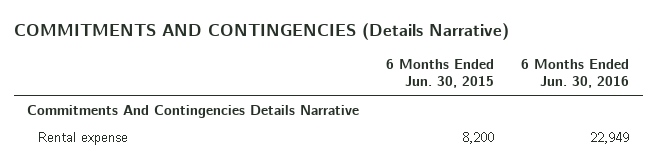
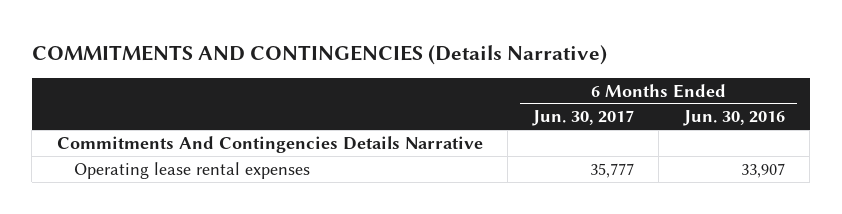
[386,58,495,89] 6 Months Ended Jun. 30, 2015 -> none
none -> [531,110,634,127] Jun. 30, 2017
[38,131,129,145] Rental expense -> [73,161,310,179] Operating lease rental expenses
[590,131,630,144] 22,949 -> [740,162,785,178] 33,907

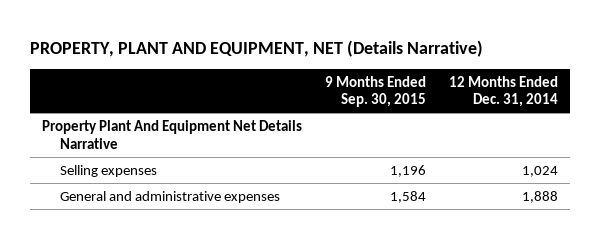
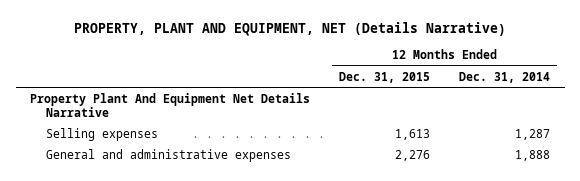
[325,75,427,108] 9 Months Ended Sep. 30, 2015 -> none
none -> [339,71,431,83] Dec. 31, 2015
[522,165,559,177] 1,024 -> [515,128,551,140] 1,287

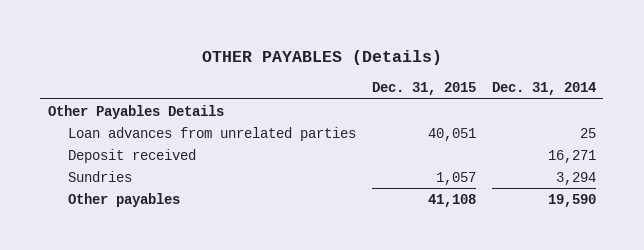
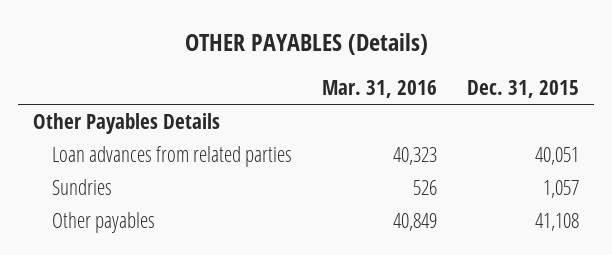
[491,82,596,96] Dec. 31, 2014 -> none
none -> [321,80,437,99] Mar. 31, 2016
[68,148,197,163] Deposit received -> none
[68,126,357,141] Loan advances from unrelated parties -> [51,145,292,167] Loan advances from related parties

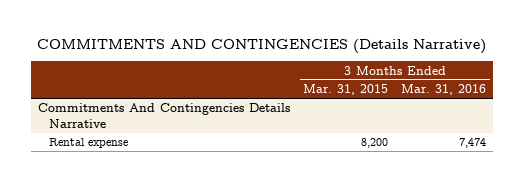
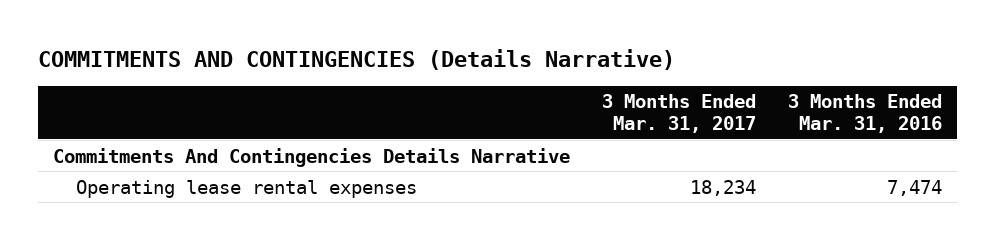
[303,84,389,96] Mar. 31, 2015 -> none
none -> [601,94,756,134] 3 Months Ended Mar. 31, 2017
[49,138,129,149] Rental expense -> [76,179,418,198] Operating lease rental expenses

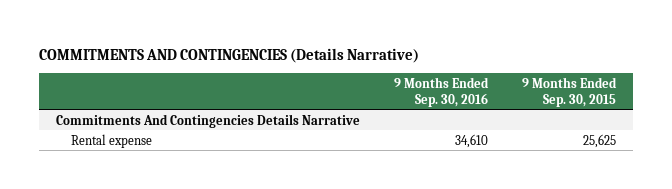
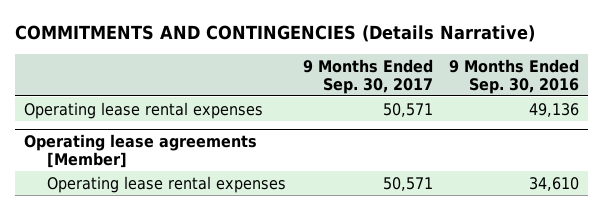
[521,76,617,107] 9 Months Ended Sep. 30, 2015 -> none
none -> [302,58,433,94] 9 Months Ended Sep. 30, 2017
[56,113,361,128] Commitments And Contingencies Details Narrative -> none
[71,133,153,148] Rental expense -> [23,101,263,119] Operating lease rental expenses
[455,133,489,148] 34,610 -> [529,102,580,117] 49,136
none -> [23,134,257,169] Operating lease agreements [Member]
none -> [47,175,287,193] Operating lease rental expenses

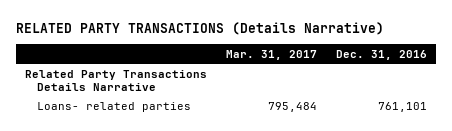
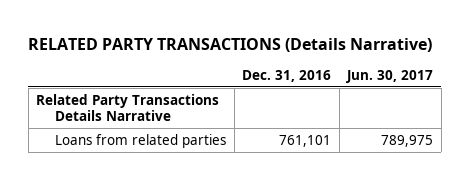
[225,49,317,60] Mar. 31, 2017 -> none
none -> [346,70,434,84] Jun. 30, 2017
[36,101,191,112] Loans- related parties -> [54,133,226,148] Loans from related parties

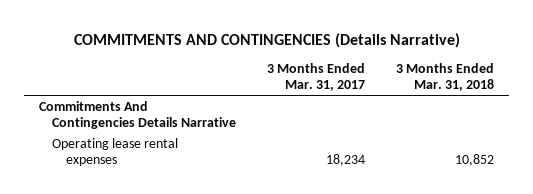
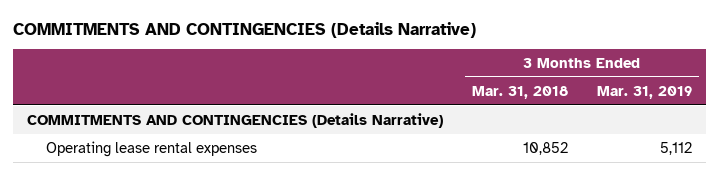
[267,63,366,92] 3 Months Ended Mar. 31, 2017 -> none
none -> [596,85,692,99] Mar. 31, 2019
[39,100,237,129] Commitments And Contingencies Details Narrative -> [27,112,444,128] COMMITMENTS AND CONTINGENCIES (Details Narrative)

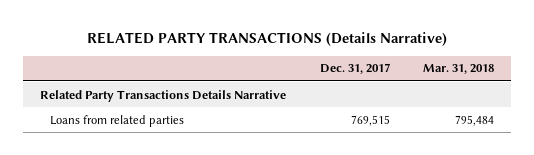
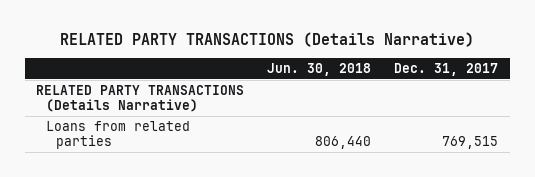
[423,64,495,75] Mar. 31, 2018 -> none
none -> [267,63,372,77] Jun. 30, 2018
[40,89,287,102] Related Party Transactions Details Narrative -> [36,85,245,113] RELATED PARTY TRANSACTIONS (Details Narrative)

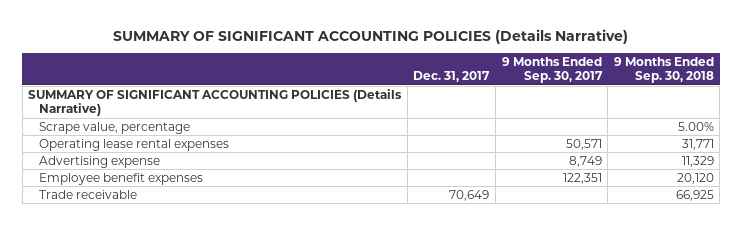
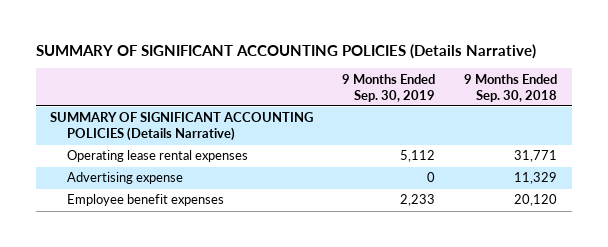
[413,71,491,83] Dec. 31, 2017 -> none
[501,57,603,84] 9 Months Ended Sep. 30, 2017 -> none
none -> [342,73,436,102] 9 Months Ended Sep. 30, 2019
[38,121,190,134] Scrape value, percentage -> none
[38,189,137,199] Trade receivable -> none

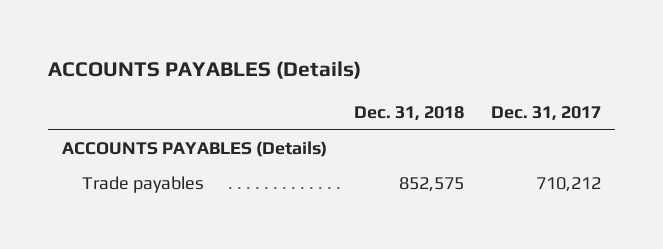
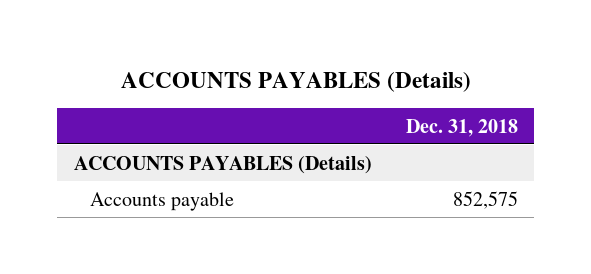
[491,105,602,121] Dec. 31, 2017 -> none
[81,176,204,194] Trade payables -> [90,191,235,211] Accounts payable

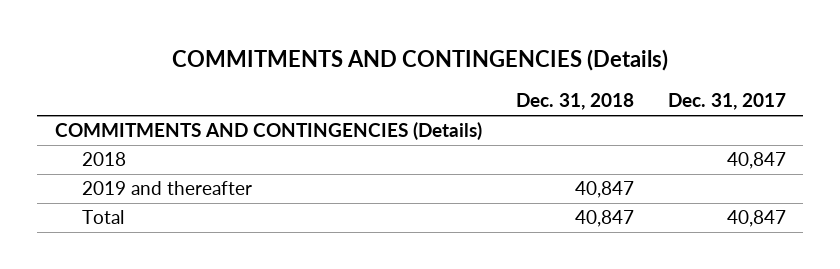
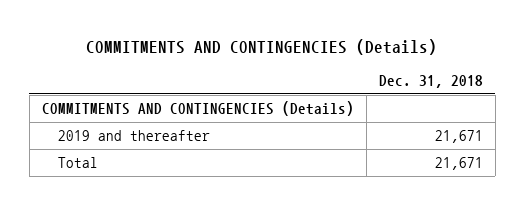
[667,93,786,111] Dec. 31, 2017 -> none
[82,152,127,167] 2018 -> none
[574,181,634,199] 40,847 -> [434,130,483,144] 21,671
[574,210,634,228] 40,847 -> [434,157,483,171] 21,671

